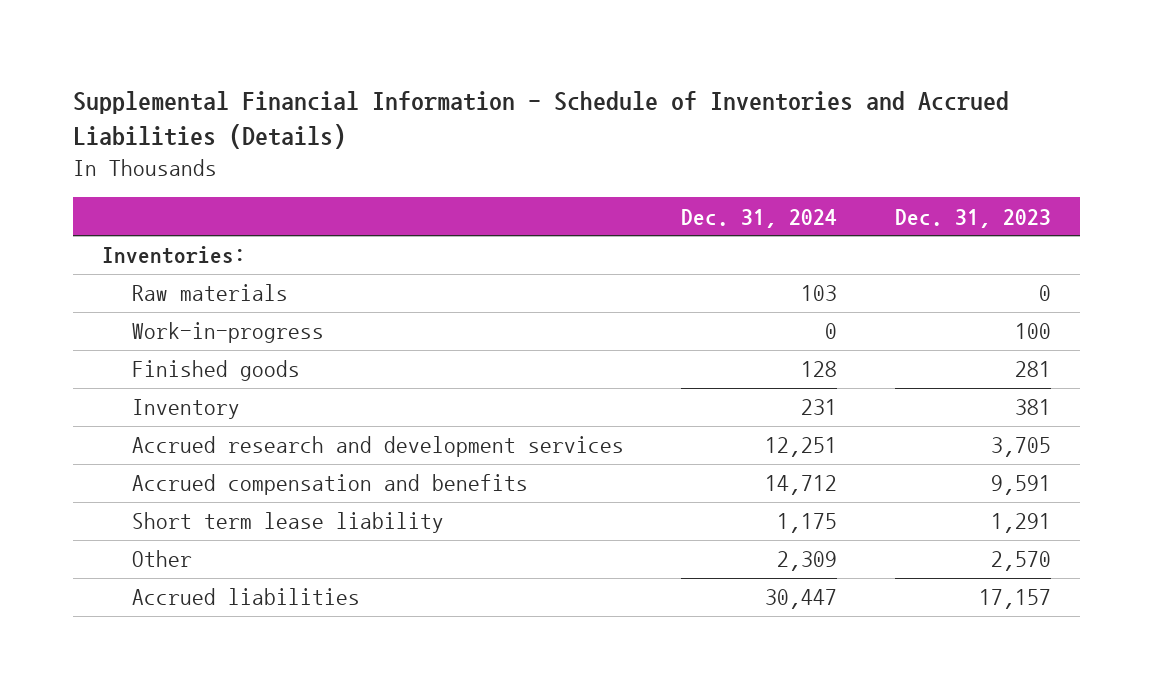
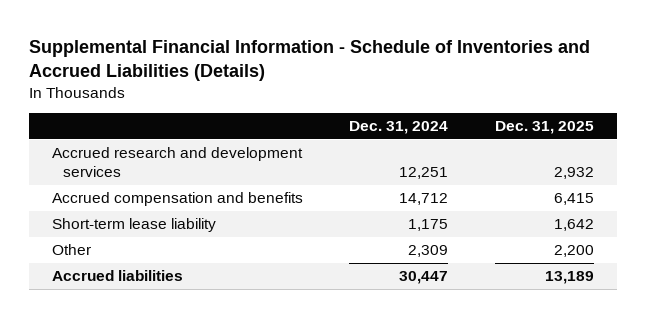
[895,208,1052,228] Dec. 31, 2023 -> none
none -> [494,121,594,135] Dec. 31, 2025
[102,246,247,265] Inventories: -> none
[131,284,288,302] Raw materials -> none
[131,322,324,344] Work-in-progress -> none
[131,360,300,382] Finished goods -> none
[131,399,240,420] Inventory -> none
[131,512,444,534] Short term lease liability -> [51,218,216,233] Short-term lease liability

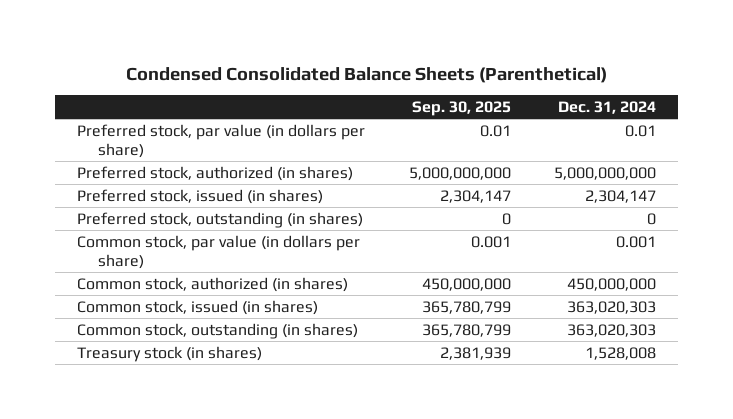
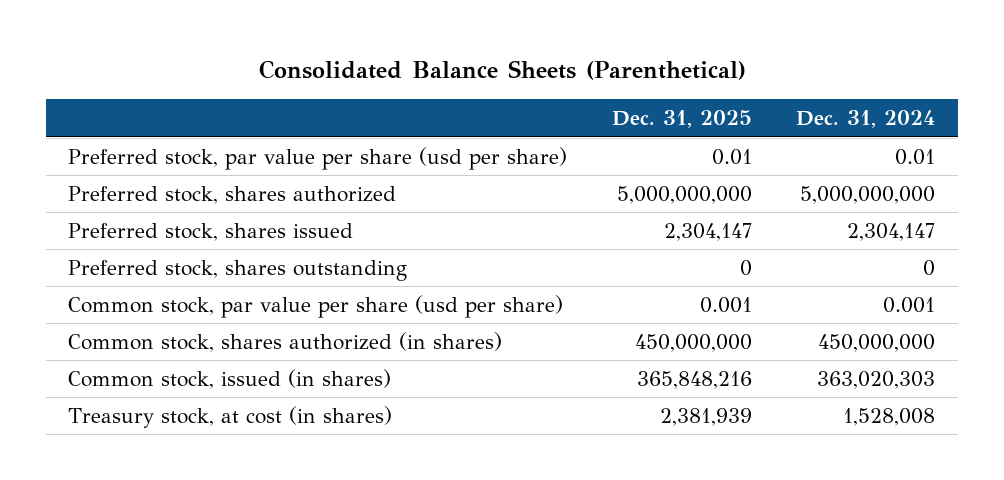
[125,66,607,83] Condensed Consolidated Balance Sheets (Parenthetical) -> [258,60,746,81] Consolidated Balance Sheets (Parenthetical)
[411,101,511,117] Sep. 30, 2025 -> none
none -> [611,110,752,129] Dec. 31, 2025
[76,123,365,158] Preferred stock, par value (in dollars per share) -> [68,146,568,170] Preferred stock, par value per share (usd per share)
[76,165,353,181] Preferred stock, authorized (in shares) -> [68,185,397,204] Preferred stock, shares authorized
[76,188,323,204] Preferred stock, issued (in shares) -> [68,222,354,241] Preferred stock, shares issued
[76,211,363,228] Preferred stock, outstanding (in shares) -> [68,259,408,281] Preferred stock, shares outstanding
[76,234,360,269] Common stock, par value (in dollars per share) -> [68,294,564,318] Common stock, par value per share (usd per share)
[76,276,348,292] Common stock, authorized (in shares) -> [68,331,503,352] Common stock, shares authorized (in shares)
[76,322,358,339] Common stock, outstanding (in shares) -> none
[76,345,262,362] Treasury stock (in shares) -> [68,405,393,428] Treasury stock, at cost (in shares)

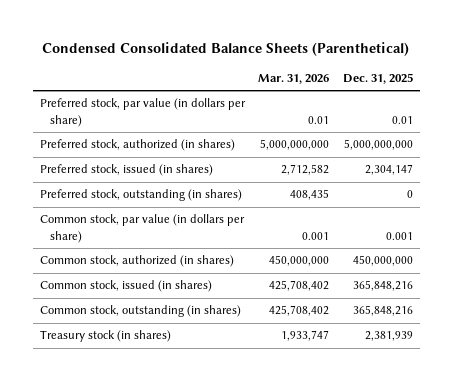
[258,60,746,81] Consolidated Balance Sheets (Parenthetical) -> [42,41,410,56] Condensed Consolidated Balance Sheets (Parenthetical)
[796,110,936,129] Dec. 31, 2024 -> none
none -> [258,73,330,84] Mar. 31, 2026
[68,146,568,170] Preferred stock, par value per share (usd per share) -> [39,98,246,127] Preferred stock, par value (in dollars per share)
[68,185,397,204] Preferred stock, shares authorized -> [39,139,235,152] Preferred stock, authorized (in shares)
[68,222,354,241] Preferred stock, shares issued -> [39,164,213,177] Preferred stock, issued (in shares)
[68,259,408,281] Preferred stock, shares outstanding -> [39,189,242,202] Preferred stock, outstanding (in shares)
[68,294,564,318] Common stock, par value per share (usd per share) -> [39,214,245,243] Common stock, par value (in dollars per share)
[68,331,503,352] Common stock, shares authorized (in shares) -> [39,255,234,268] Common stock, authorized (in shares)
none -> [39,305,241,318] Common stock, outstanding (in shares)
[68,405,393,428] Treasury stock, at cost (in shares) -> [39,330,171,343] Treasury stock (in shares)

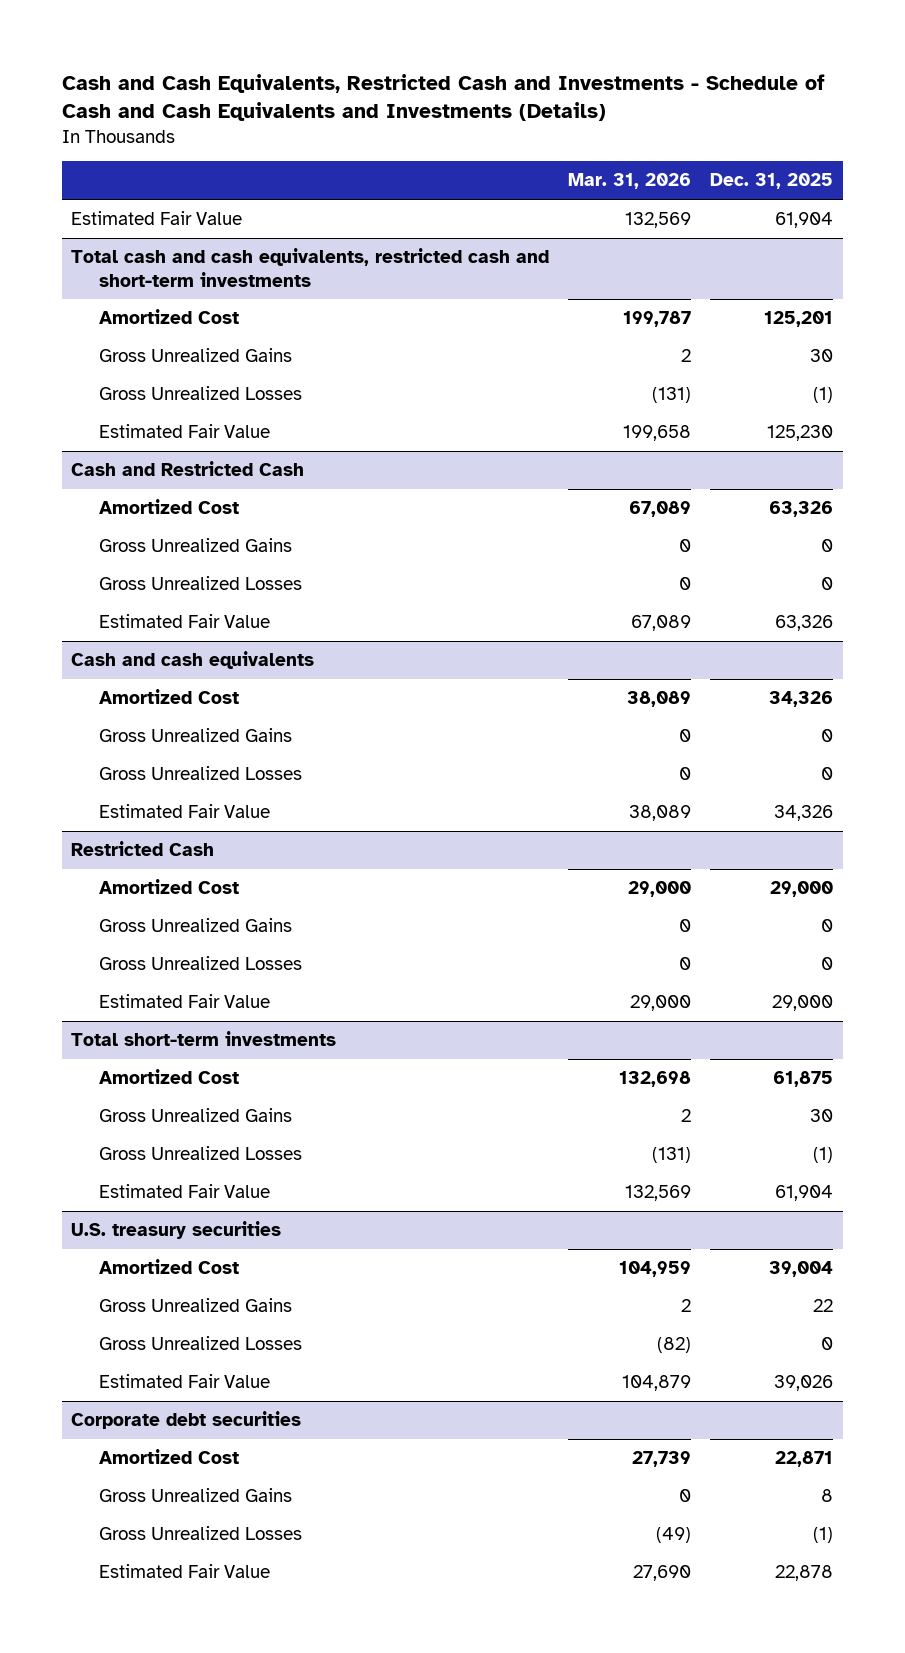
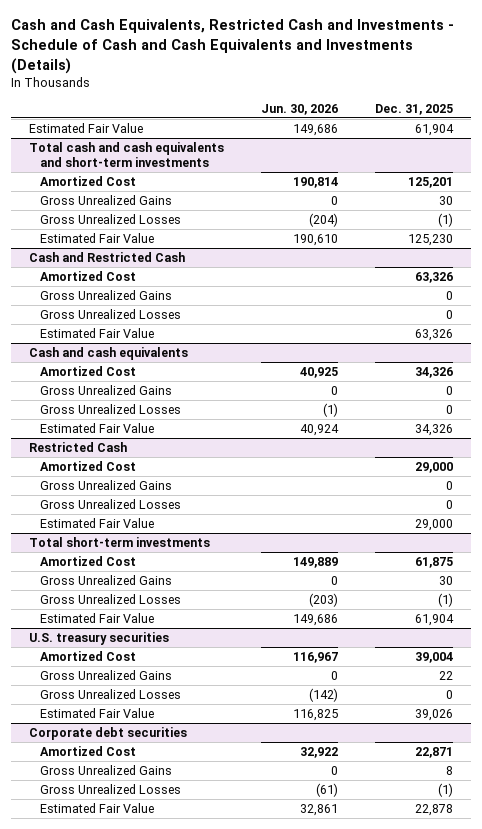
[568,173,692,190] Mar. 31, 2026 -> none
none -> [260,103,338,115] Jun. 30, 2026
[71,248,550,287] Total cash and cash equivalents, restricted cash and short-term investments -> [29,141,225,168] Total cash and cash equivalents and short-term investments

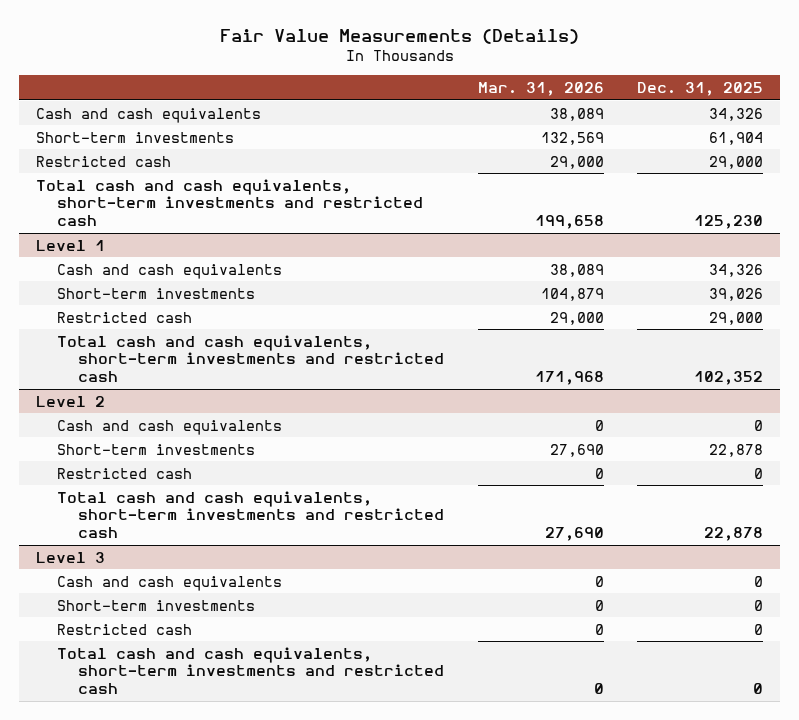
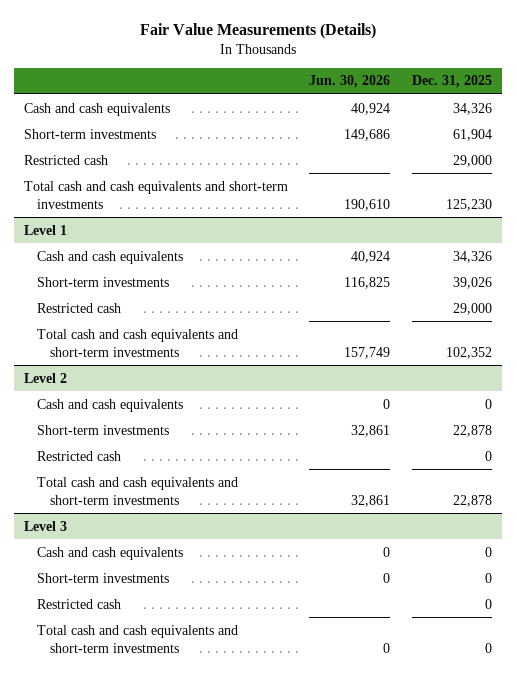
[477,82,604,97] Mar. 31, 2026 -> none
none -> [309,75,391,89] Jun. 30, 2026
[36,178,423,227] Total cash and cash equivalents, short-term investments and restricted cash -> [24,180,289,209] Total cash and cash equivalents and short-term investments
[56,334,444,383] Total cash and cash equivalents, short-term investments and restricted cash -> [37,328,239,357] Total cash and cash equivalents and short-term investments
[56,490,444,539] Total cash and cash equivalents, short-term investments and restricted cash -> [37,476,239,505] Total cash and cash equivalents and short-term investments
[56,646,444,695] Total cash and cash equivalents, short-term investments and restricted cash -> [37,624,239,653] Total cash and cash equivalents and short-term investments

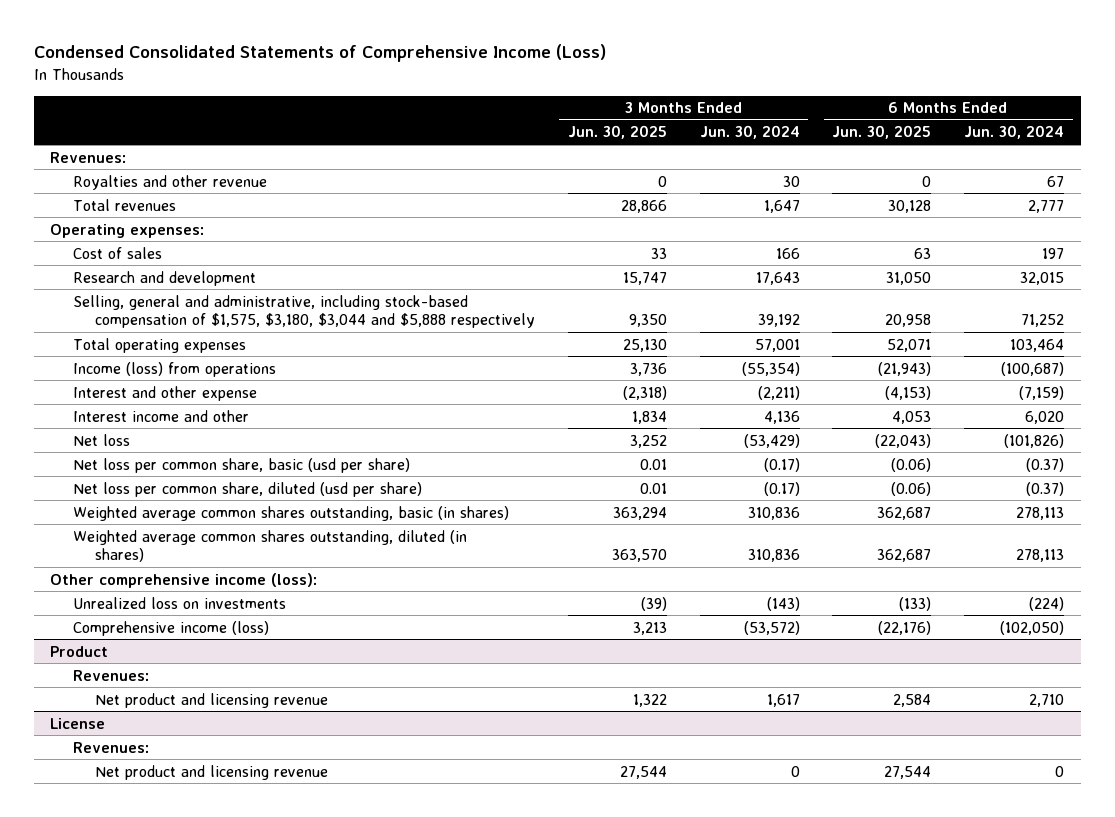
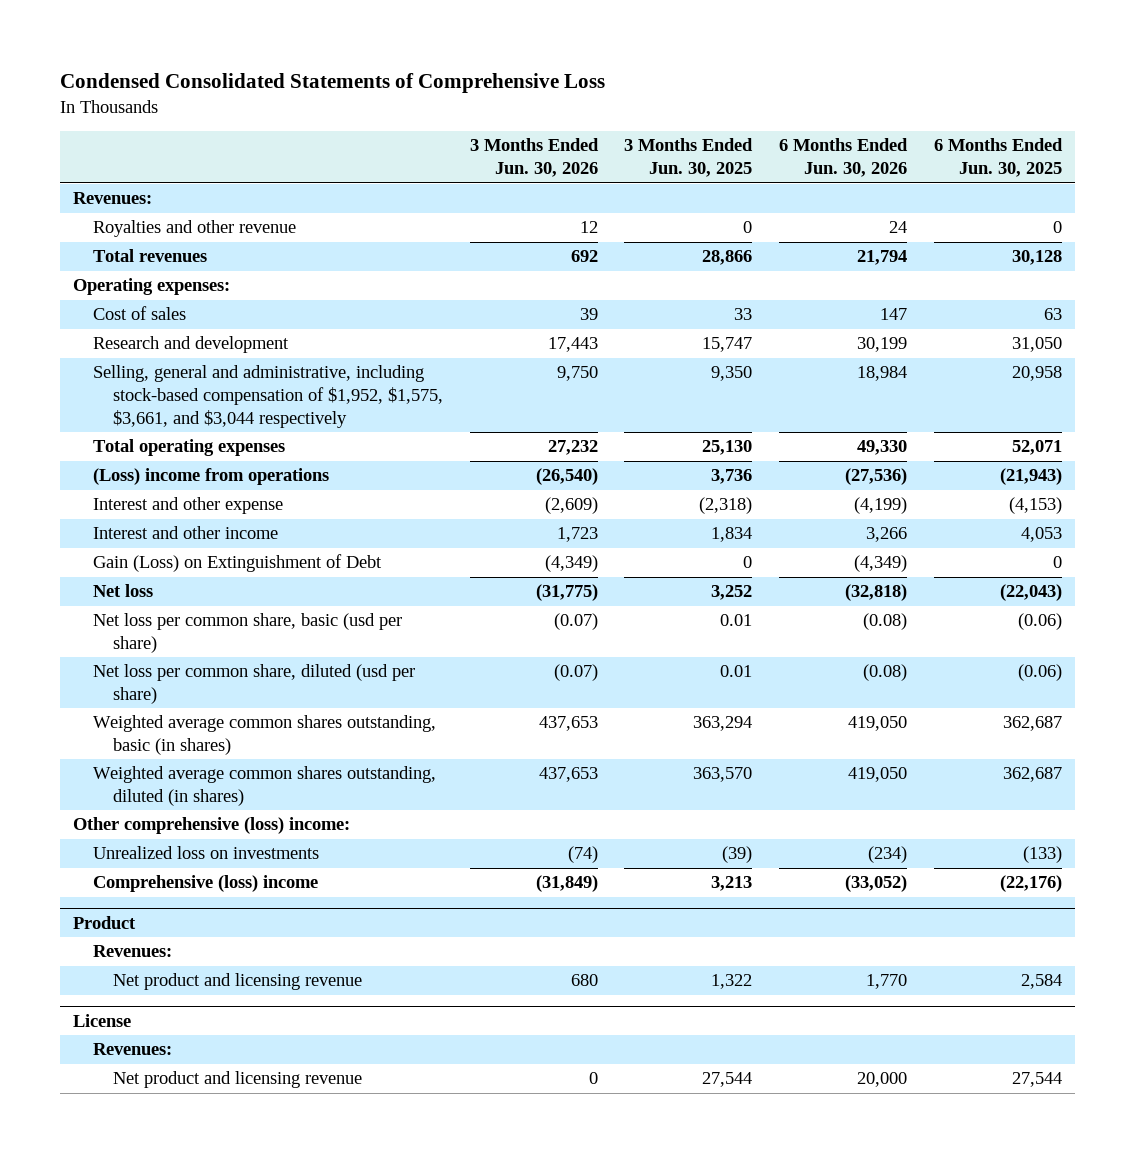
[33,44,606,63] Condensed Consolidated Statements of Comprehensive Income (Loss) -> [59,73,605,94] Condensed Consolidated Statements of Comprehensive Loss
[699,125,800,140] Jun. 30, 2024 -> none
[964,125,1065,140] Jun. 30, 2024 -> none
none -> [469,138,599,178] 3 Months Ended Jun. 30, 2026
none -> [779,138,909,178] 6 Months Ended Jun. 30, 2026
[72,294,535,329] Selling, general and administrative, including stock-based compensation of $1,575, $3,180, $3,044 and $5,888 respectively -> [92,365,444,428] Selling, general and administrative, including stock-based compensation of $1,952, $1,575, $3,661, and $3,044 respectively
[72,361,276,377] Income (loss) from operations -> [92,468,329,486] (Loss) income from operations
[72,409,249,422] Interest income and other -> [92,526,278,540] Interest and other income
none -> [92,554,382,573] Gain (Loss) on Extinguishment of Debt
[50,572,318,588] Other comprehensive income (loss): -> [72,817,350,835] Other comprehensive (loss) income:
[72,620,269,636] Comprehensive income (loss) -> [92,875,318,893] Comprehensive (loss) income

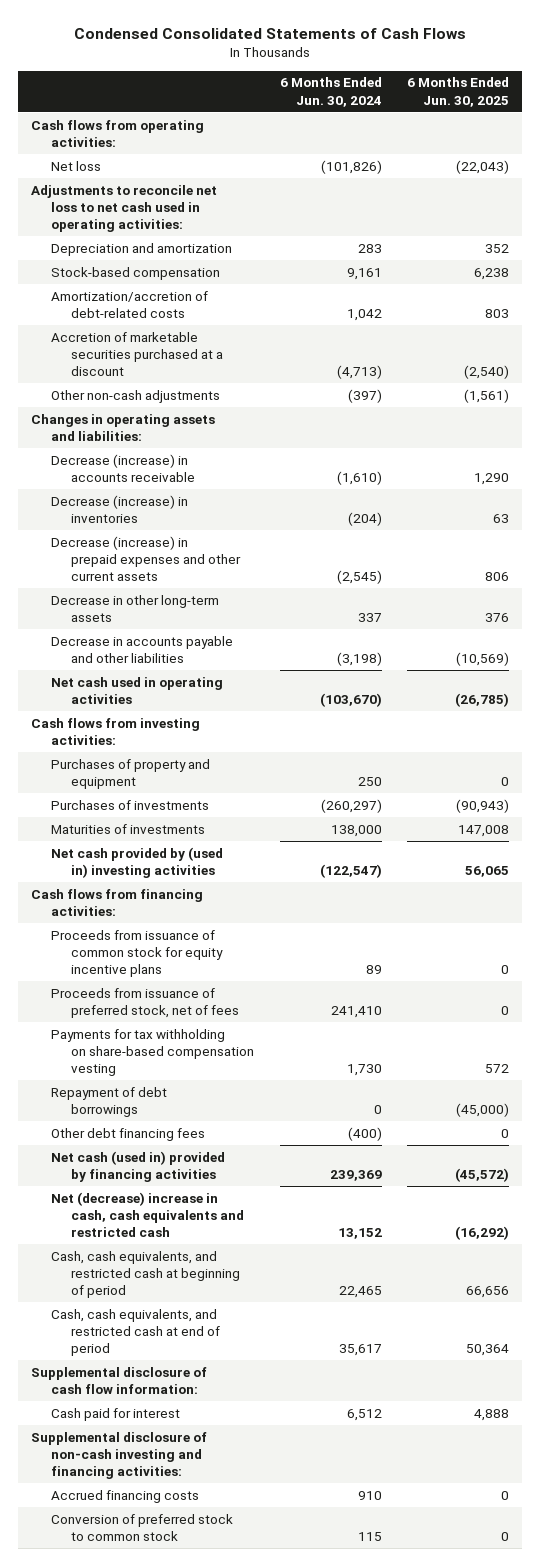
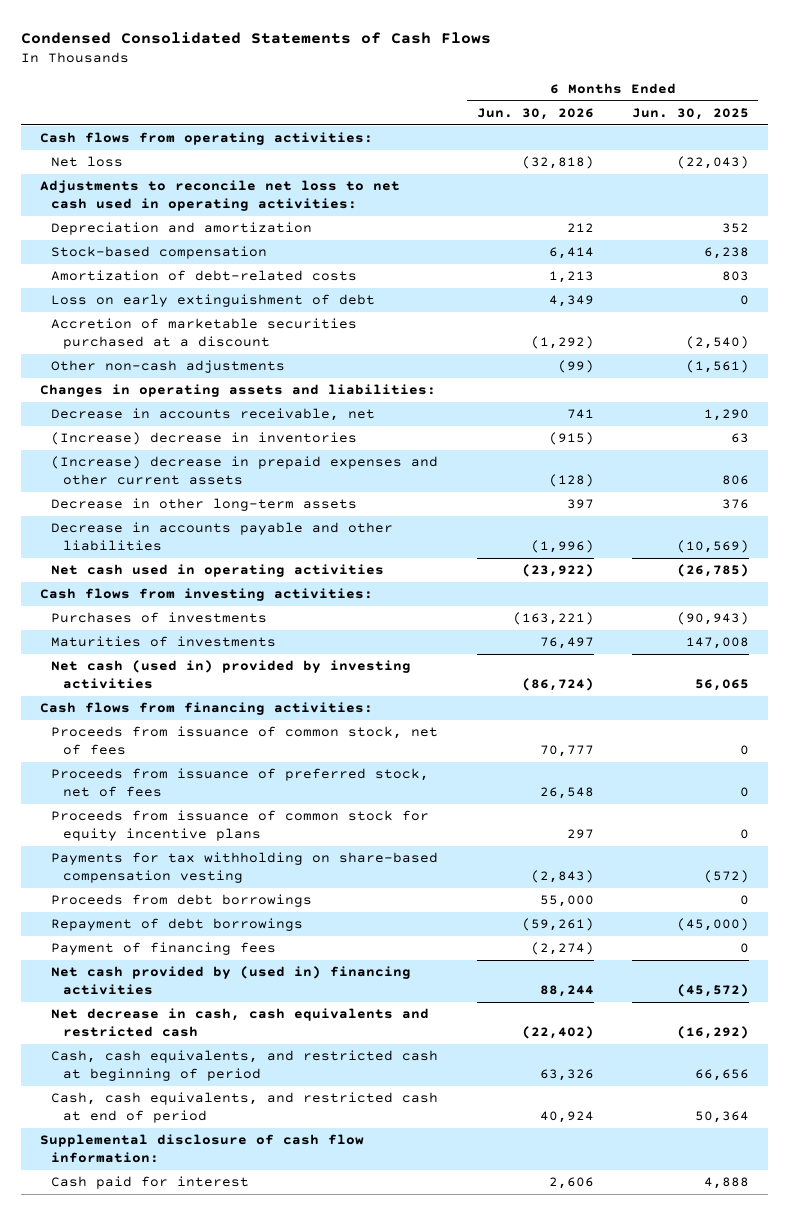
[279,77,382,107] 6 Months Ended Jun. 30, 2024 -> none
none -> [476,107,594,120] Jun. 30, 2026
[50,290,208,318] Amortization/accretion of debt-related costs -> [51,270,358,282] Amortization of debt-related costs
none -> [51,294,376,308] Loss on early extinguishment of debt
[50,453,196,482] Decrease (increase) in accounts receivable -> [51,408,376,422] Decrease in accounts receivable, net
[50,494,188,523] Decrease (increase) in inventories -> [51,432,358,446] (Increase) decrease in inventories
[50,535,242,581] Decrease (increase) in prepaid expenses and other current assets -> [51,456,439,486] (Increase) decrease in prepaid expenses and other current assets
[50,758,210,789] Purchases of property and equipment -> none
[50,846,223,878] Net cash provided by (used in) investing activities -> [51,660,412,690] Net cash (used in) provided by investing activities
none -> [51,726,439,756] Proceeds from issuance of common stock, net of fees
[50,929,224,977] Proceeds from issuance of common stock for equity incentive plans -> [51,810,430,842] Proceeds from issuance of common stock for equity incentive plans
[485,1063,510,1073] 572 -> [703,870,749,884] (572)
none -> [51,894,313,908] Proceeds from debt borrowings
[50,1127,205,1141] Other debt financing fees -> [51,942,277,956] Payment of financing fees
[50,1150,225,1182] Net cash (used in) provided by financing activities -> [51,966,412,996] Net cash provided by (used in) financing activities
[50,1191,245,1237] Net (decrease) increase in cash, cash equivalents and restricted cash -> [51,1008,430,1038] Net decrease in cash, cash equivalents and restricted cash
[30,1431,207,1479] Supplemental disclosure of non-cash investing and financing activities: -> none
[50,1489,199,1503] Accrued financing costs -> none
[50,1513,233,1541] Conversion of preferred stock to common stock -> none

